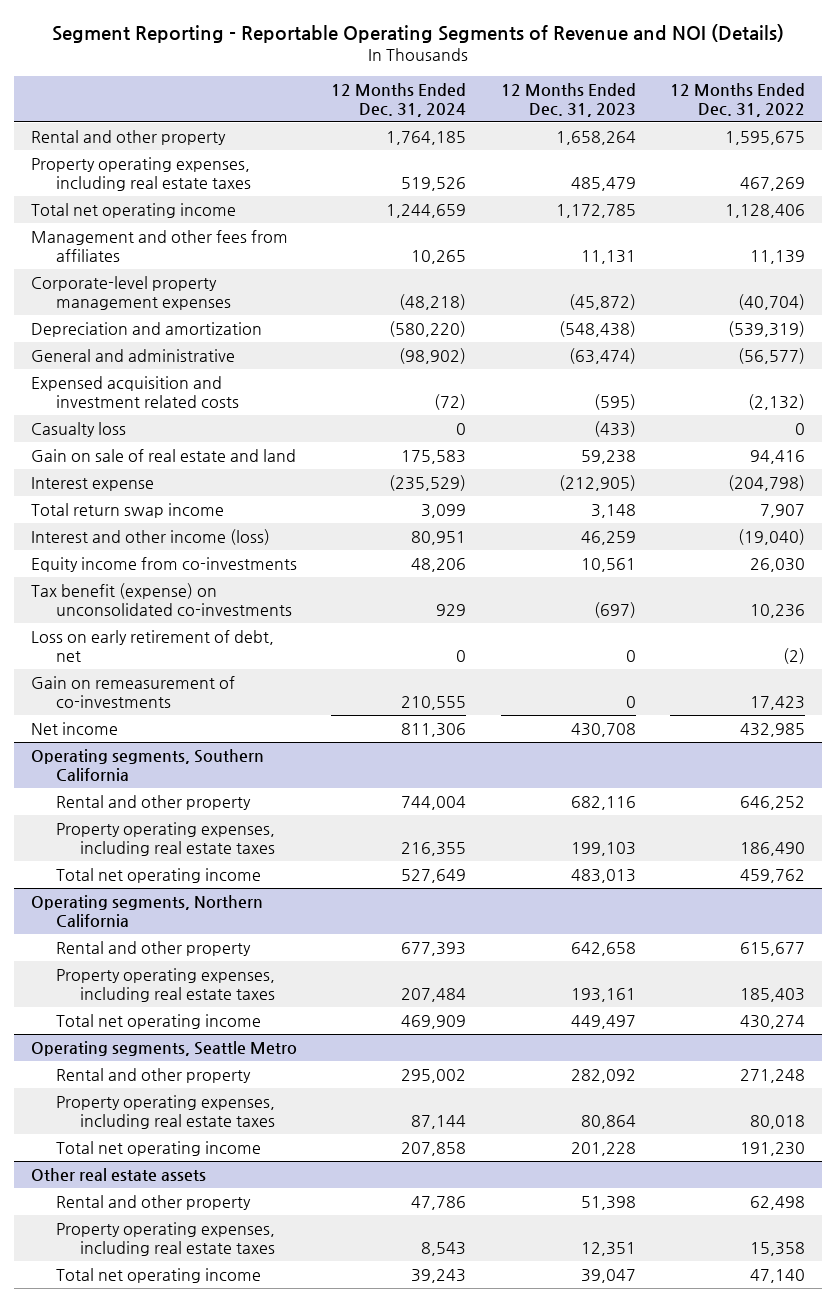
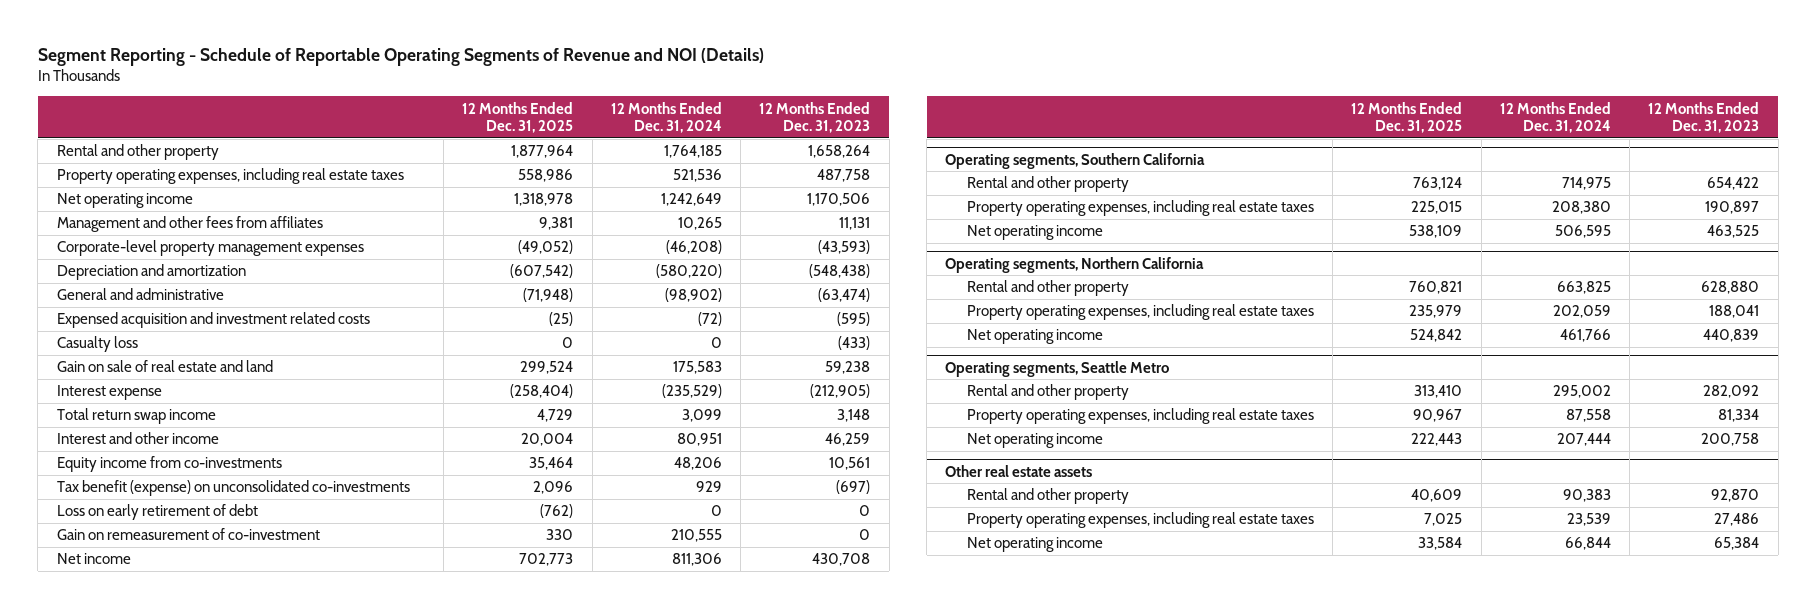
[52,23,785,43] Segment Reporting - Reportable Operating Segments of Revenue and NOI (Details) -> [37,48,764,67] Segment Reporting - Schedule of Reportable Operating Segments of Revenue and NOI (Details)
[670,83,806,118] 12 Months Ended Dec. 31, 2022 -> none
none -> [462,101,574,134] 12 Months Ended Dec. 31, 2025
[401,176,467,191] 519,526 -> [672,169,722,183] 521,536
[570,176,636,191] 485,479 -> [817,169,871,183] 487,758
[31,203,237,219] Total net operating income -> [56,193,193,209] Net operating income
[386,204,467,219] 1,244,659 -> [660,193,722,207] 1,242,649
[555,204,636,219] 1,172,785 -> [807,193,871,207] 1,170,506
[399,293,467,310] (48,218) -> [665,240,722,255] (46,208)
[568,293,636,310] (45,872) -> [818,240,871,255] (43,593)
[31,529,271,546] Interest and other income (loss) -> [56,432,219,445] Interest and other income
[31,630,275,662] Loss on early retirement of debt, net -> [56,504,258,521] Loss on early retirement of debt
[31,676,236,708] Gain on remeasurement of co-investments -> [56,528,320,541] Gain on remeasurement of co-investment
[401,796,467,811] 744,004 -> [1561,177,1611,191] 714,975
[570,796,636,811] 682,116 -> [1707,177,1760,191] 654,422
[401,841,467,856] 216,355 -> [1551,201,1611,215] 208,380
[570,841,636,856] 199,103 -> [1705,201,1760,215] 190,897
[55,868,261,884] Total net operating income -> [966,225,1103,241] Net operating income
[401,869,467,884] 527,649 -> [1554,225,1611,239] 506,595
[570,869,636,884] 483,013 -> [1707,225,1760,239] 463,525
[401,942,467,957] 677,393 -> [1556,281,1611,295] 663,825
[570,942,636,957] 642,658 -> [1701,281,1760,295] 628,880
[401,987,467,1002] 207,484 -> [1552,305,1611,319] 202,059
[570,987,636,1002] 193,161 -> [1709,305,1760,319] 188,041
[55,1014,261,1030] Total net operating income -> [966,329,1103,345] Net operating income
[401,1015,467,1030] 469,909 -> [1559,329,1611,343] 461,766
[570,1015,636,1030] 449,497 -> [1703,329,1760,343] 440,839
[411,1114,467,1129] 87,144 -> [1565,409,1611,423] 87,558
[580,1114,636,1129] 80,864 -> [1718,409,1760,423] 81,334
[55,1141,261,1157] Total net operating income -> [966,433,1103,449] Net operating income
[401,1142,467,1157] 207,858 -> [1556,433,1611,447] 207,444
[570,1142,636,1157] 201,228 -> [1701,433,1760,447] 200,758
[411,1196,467,1211] 47,786 -> [1562,489,1611,503] 90,383
[580,1196,636,1211] 51,398 -> [1711,489,1760,503] 92,870
[421,1241,467,1256] 8,543 -> [1566,513,1611,527] 23,539
[580,1241,636,1256] 12,351 -> [1714,513,1760,527] 27,486
[55,1268,261,1284] Total net operating income -> [966,537,1103,553] Net operating income
[411,1269,467,1284] 39,243 -> [1564,537,1611,551] 66,844
[580,1269,636,1284] 39,047 -> [1714,537,1760,551] 65,384

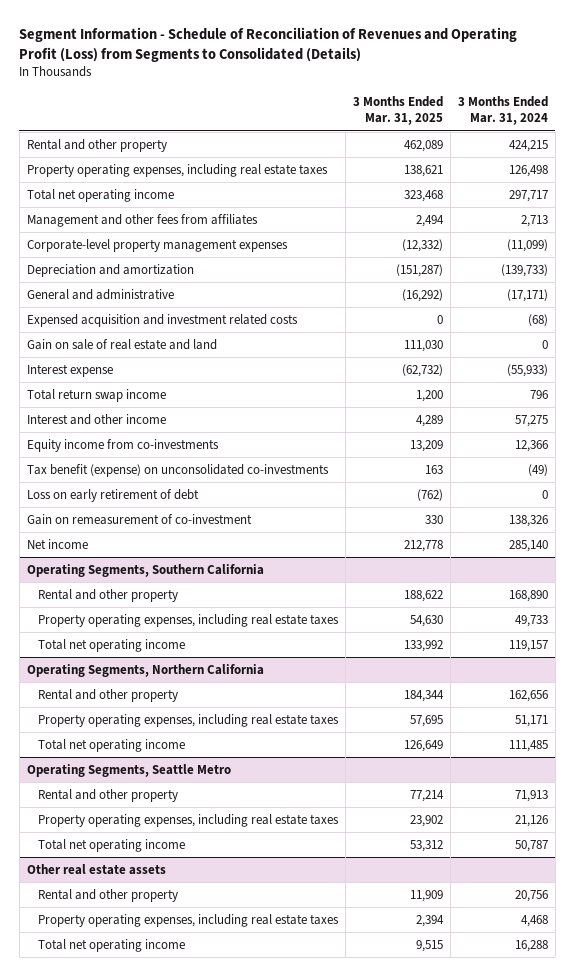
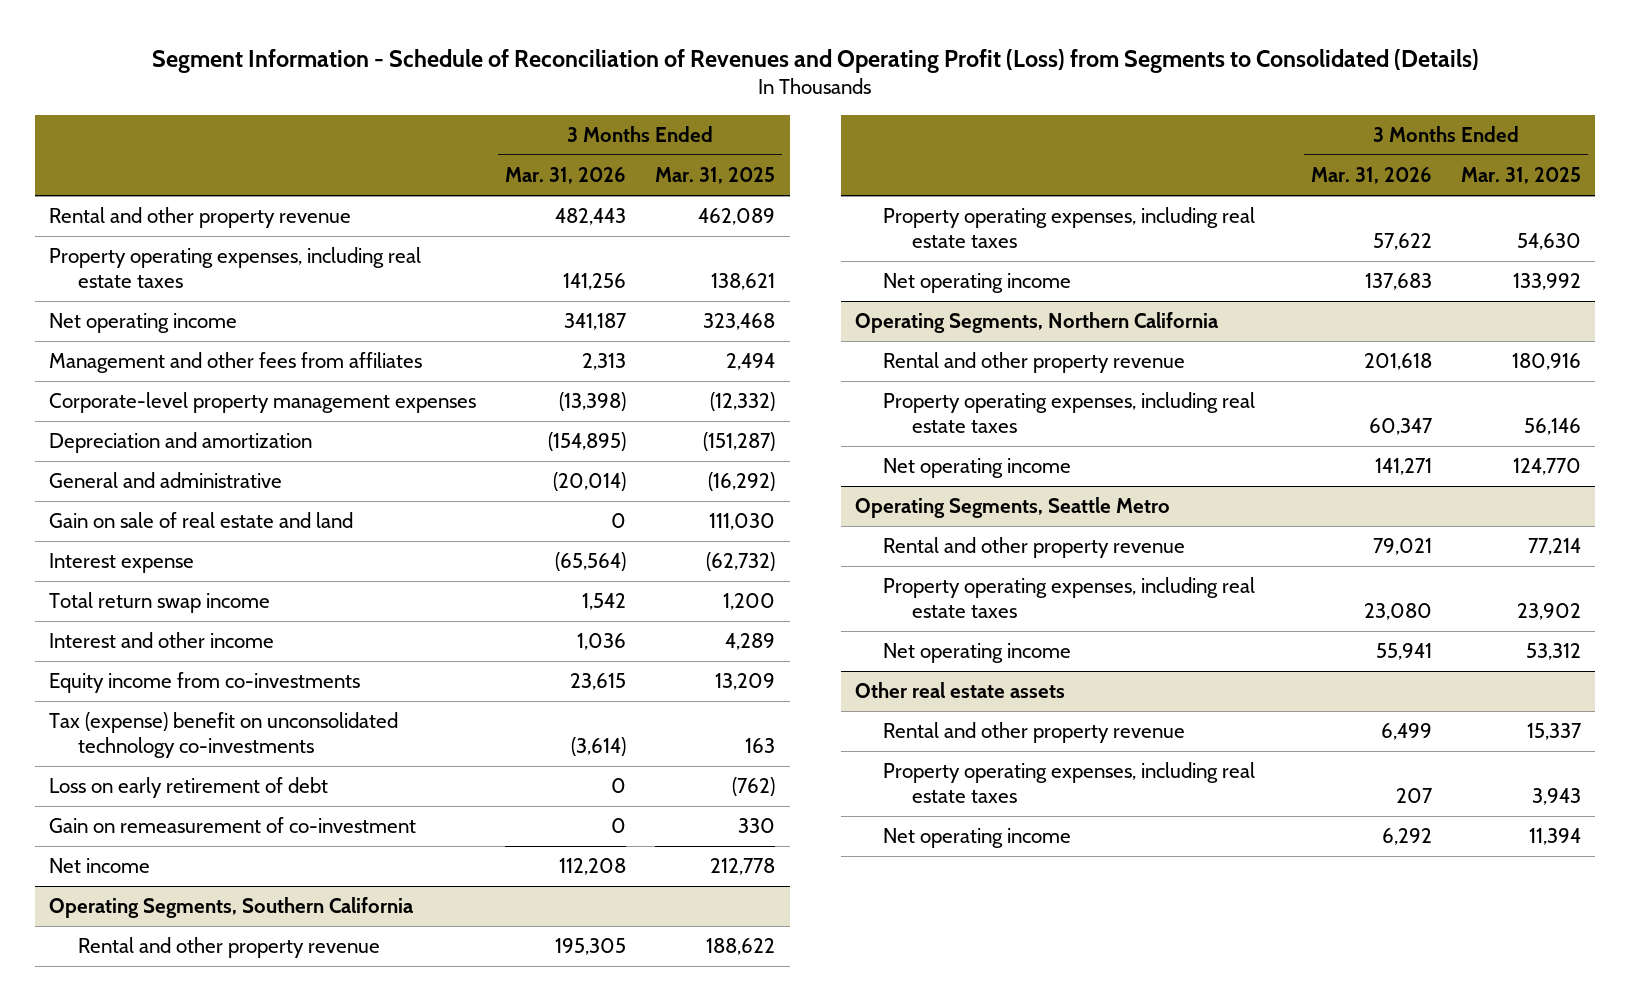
[457,95,548,126] 3 Months Ended Mar. 31, 2024 -> none
none -> [505,167,627,185] Mar. 31, 2026
[26,138,167,152] Rental and other property -> [49,207,352,229] Rental and other property revenue
[26,188,174,202] Total net operating income -> [49,313,238,334] Net operating income
[26,313,298,327] Expensed acquisition and investment related costs -> none
[26,463,329,477] Tax benefit (expense) on unconsolidated co-investments -> [49,712,399,759] Tax (expense) benefit on unconsolidated technology co-investments
[38,588,179,602] Rental and other property -> [77,937,380,959] Rental and other property revenue
[38,638,186,652] Total net operating income -> [883,273,1072,294] Net operating income
[38,688,179,702] Rental and other property -> [883,352,1186,374] Rental and other property revenue
[404,689,445,702] 184,344 -> [1511,353,1581,371] 180,916
[410,714,444,727] 57,695 -> [1523,418,1581,436] 56,146
[38,738,186,752] Total net operating income -> [883,458,1072,479] Net operating income
[404,739,444,752] 126,649 -> [1512,458,1581,476] 124,770
[38,788,179,802] Rental and other property -> [883,537,1186,559] Rental and other property revenue
[38,838,186,852] Total net operating income -> [883,643,1072,664] Net operating income
[38,888,179,902] Rental and other property -> [883,722,1186,744] Rental and other property revenue
[410,889,444,902] 11,909 -> [1526,723,1582,741] 15,337
[416,914,445,927] 2,394 -> [1531,788,1581,806] 3,943
[38,938,186,952] Total net operating income -> [883,828,1072,849] Net operating income
[416,939,444,952] 9,515 -> [1528,828,1581,846] 11,394

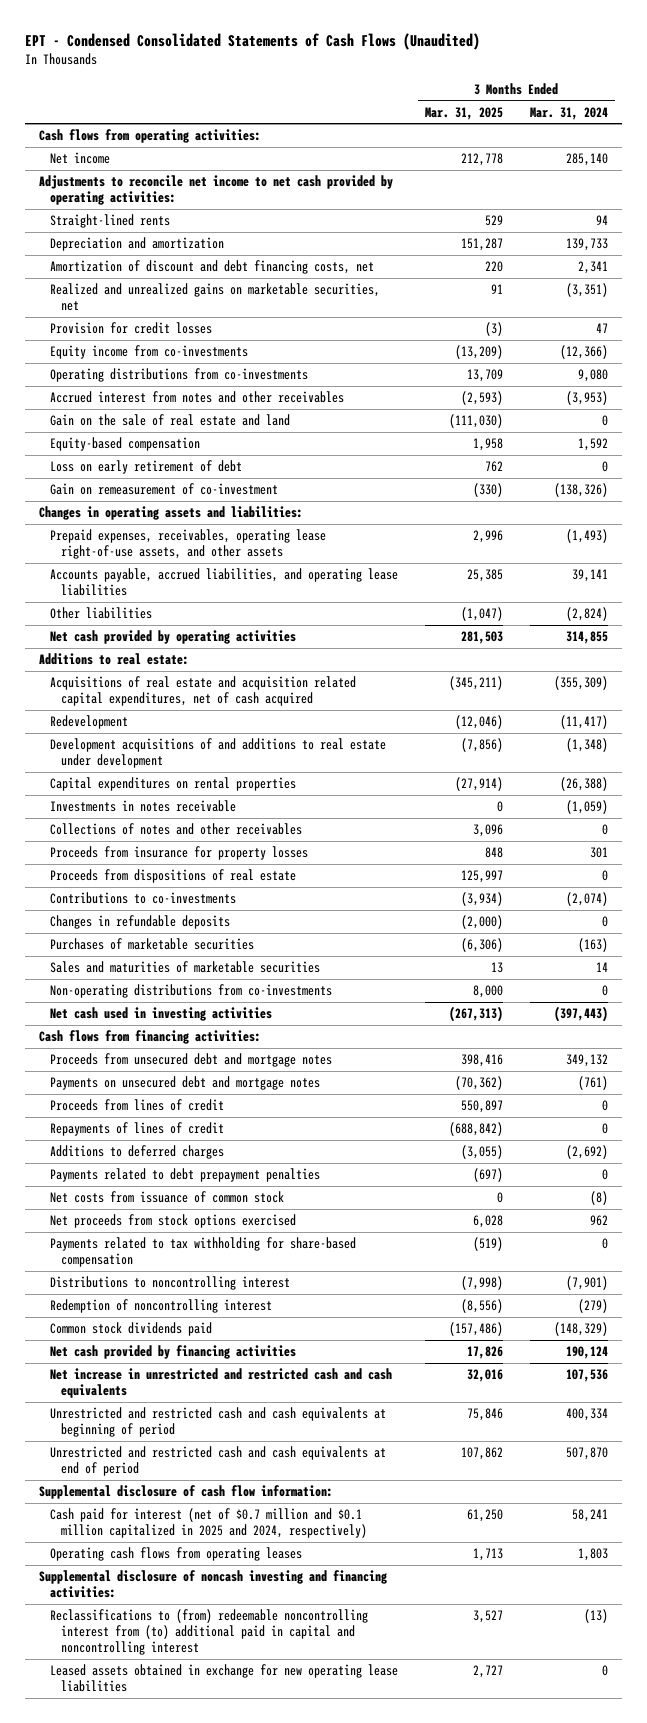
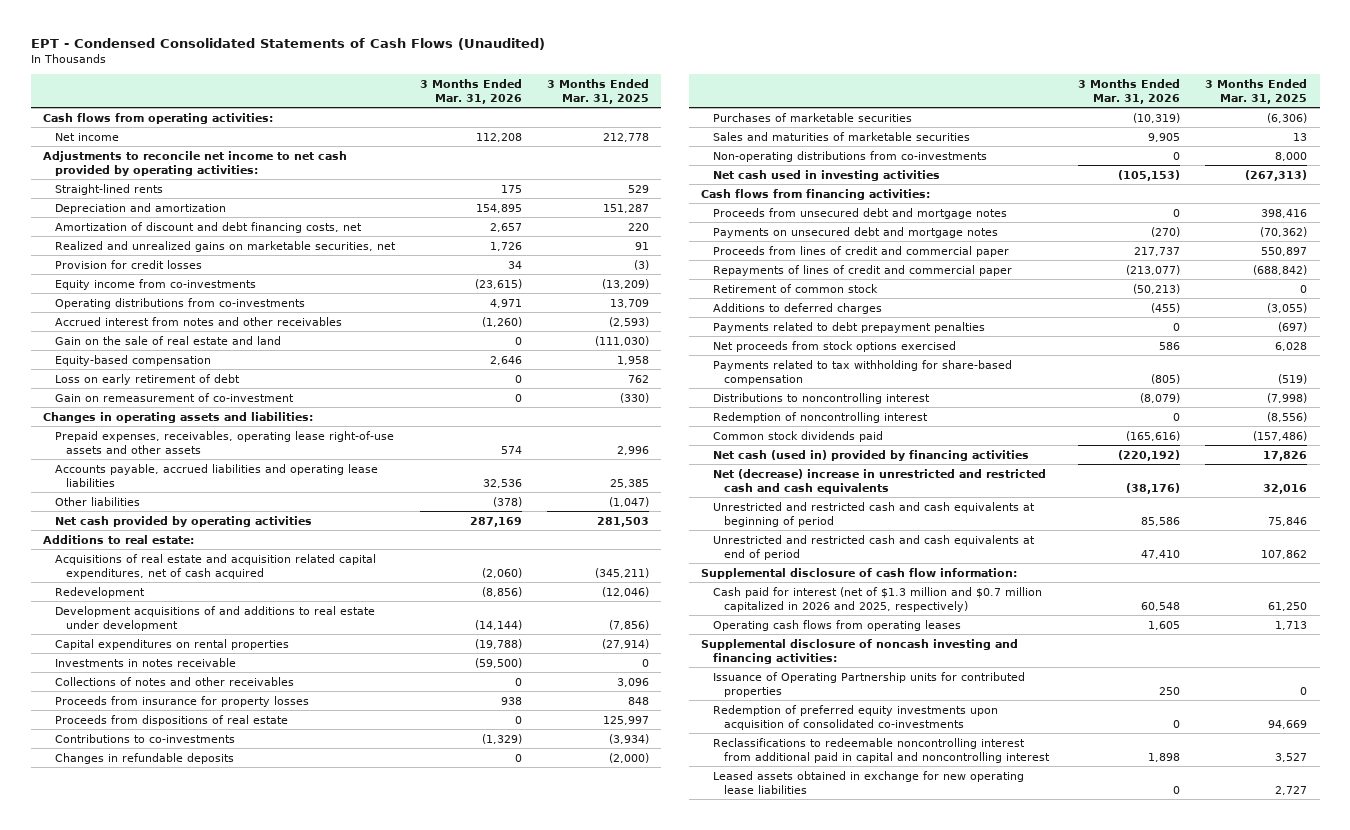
[530,106,609,120] Mar. 31, 2024 -> none
none -> [419,78,522,104] 3 Months Ended Mar. 31, 2026
[49,529,326,560] Prepaid expenses, receivables, operating lease right-of-use assets, and other assets -> [54,430,394,454] Prepaid expenses, receivables, operating lease right-of-use assets and other assets
[49,568,398,597] Accounts payable, accrued liabilities, and operating lease liabilities -> [54,463,378,487] Accounts payable, accrued liabilities and operating lease liabilities
[49,1099,224,1112] Proceeds from lines of credit -> [712,245,1009,257] Proceeds from lines of credit and commercial paper
[49,1122,224,1137] Repayments of lines of credit -> [712,264,1012,276] Repayments of lines of credit and commercial paper
none -> [712,283,878,293] Retirement of common stock
[49,1191,284,1204] Net costs from issuance of common stock -> none
[49,1345,296,1360] Net cash provided by financing activities -> [712,449,1029,461] Net cash (used in) provided by financing activities
[49,1368,392,1399] Net increase in unrestricted and restricted cash and cash equivalents -> [712,468,1046,494] Net (decrease) increase in unrestricted and restricted cash and cash equivalents
[49,1508,367,1539] Cash paid for interest (net of $0.7 million and $0.1 million capitalized in 2025 and 2024, respectively) -> [712,586,1042,612] Cash paid for interest (net of $1.3 million and $0.7 million capitalized in 2026 and 2025, respectively)
none -> [712,671,1025,697] Issuance of Operating Partnership units for contributed properties
none -> [712,704,998,730] Redemption of preferred equity investments upon acquisition of consolidated co-investments
[49,1609,368,1656] Reclassifications to (from) redeemable noncontrolling interest from (to) additional paid in capital and noncontrolling interest -> [712,737,1051,763] Reclassifications to redeemable noncontrolling interest from additional paid in capital and noncontrolling interest

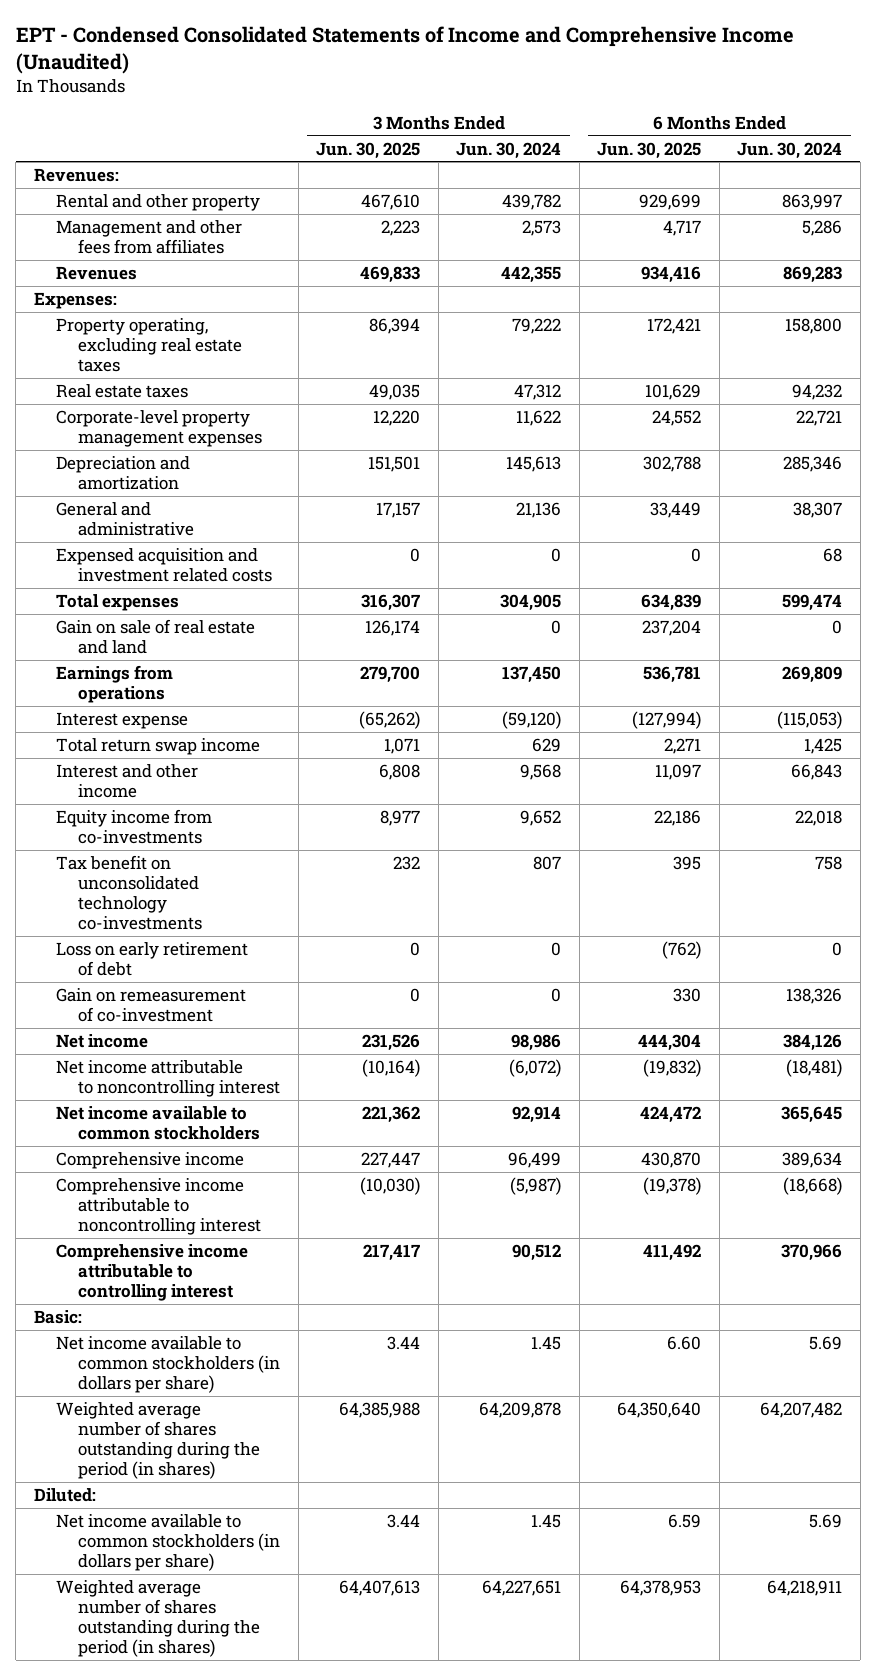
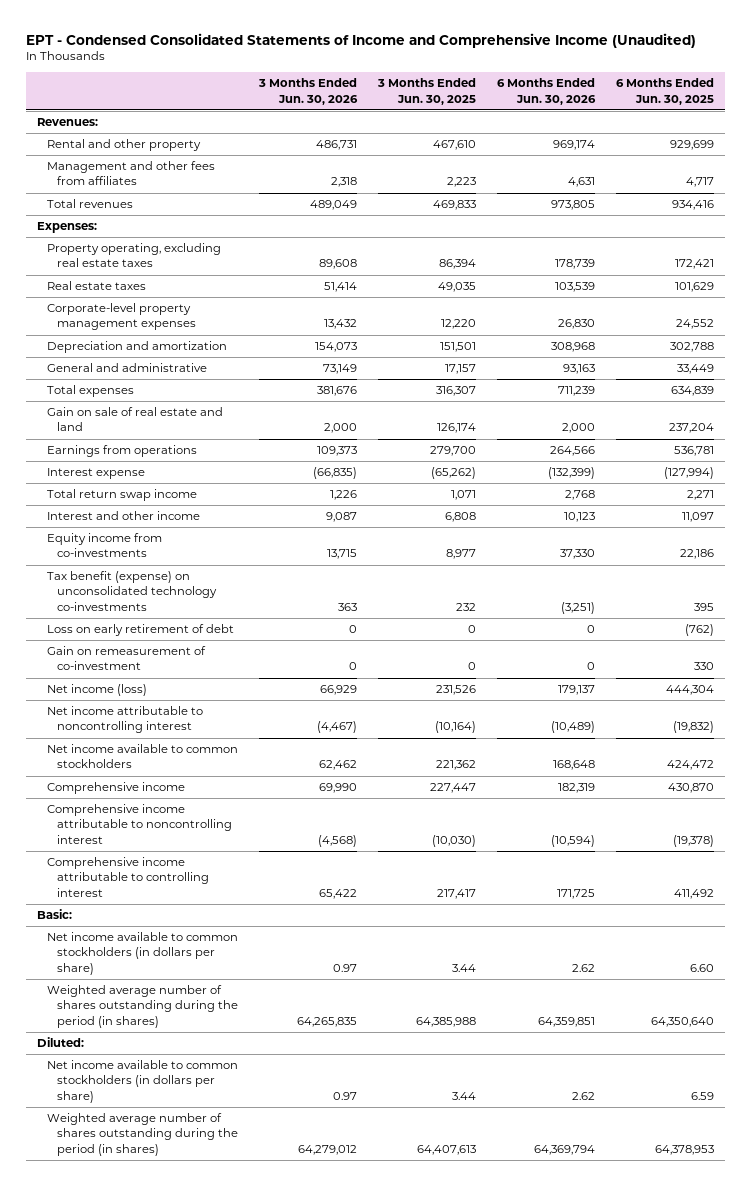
[456,141,562,159] Jun. 30, 2024 -> none
[737,141,843,159] Jun. 30, 2024 -> none
none -> [258,78,359,105] 3 Months Ended Jun. 30, 2026
none -> [497,78,597,105] 6 Months Ended Jun. 30, 2026
[55,266,137,281] Revenues -> [47,199,134,209] Total revenues
[55,548,273,583] Expensed acquisition and investment related costs -> none
[55,855,203,931] Tax benefit on unconsolidated technology co-investments -> [47,571,218,611] Tax benefit (expense) on unconsolidated technology co-investments
[55,1034,148,1049] Net income -> [47,684,148,697] Net income (loss)

